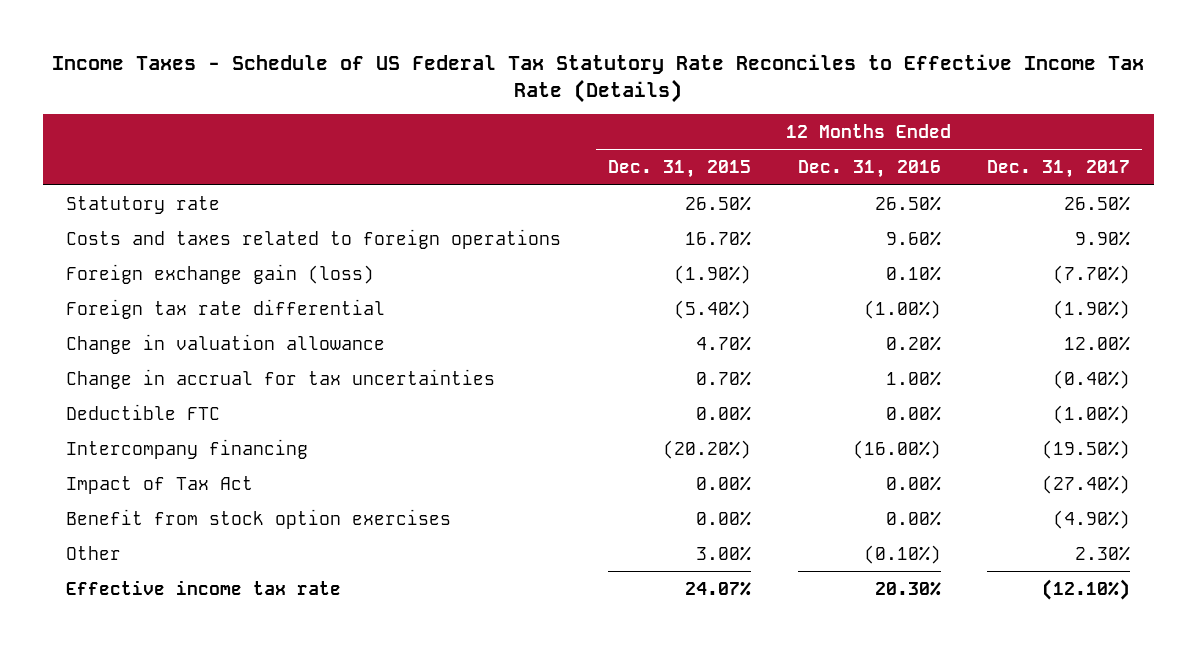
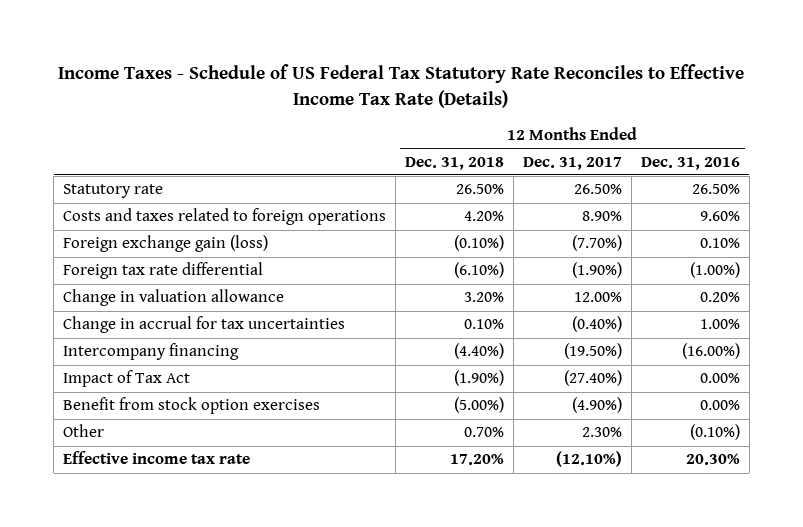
[607,160,751,179] Dec. 31, 2015 -> none
none -> [405,156,505,170] Dec. 31, 2018
[1075,230,1131,246] 9.90% -> [581,211,622,222] 8.90%
[66,403,221,420] Deductible FTC -> none

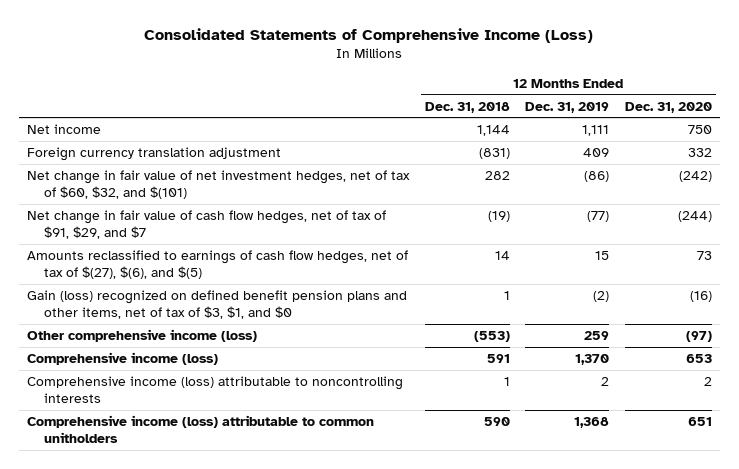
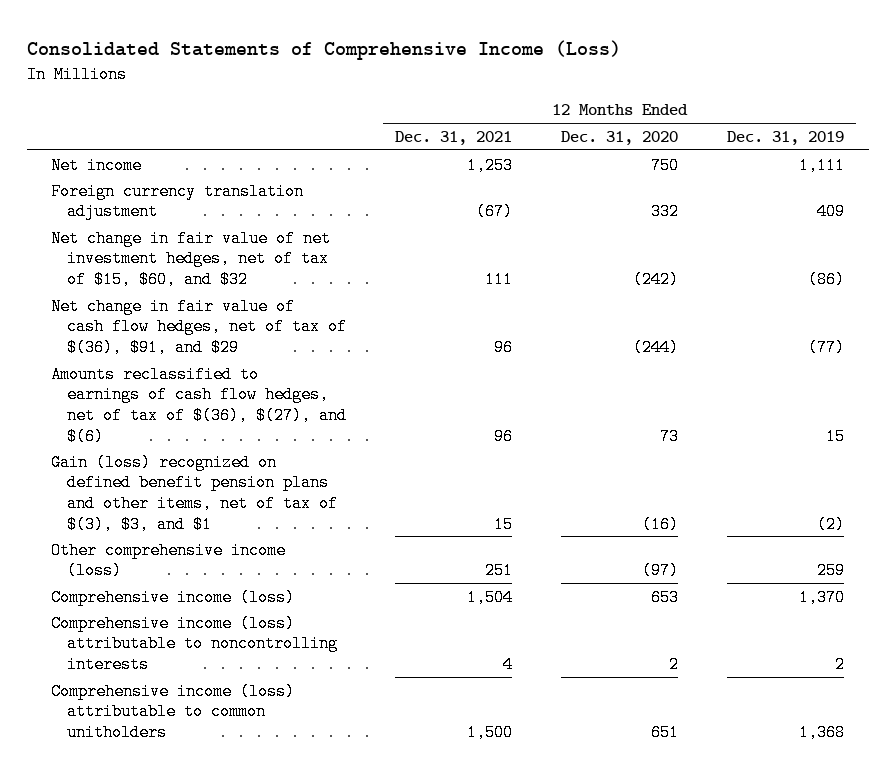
[424,101,510,113] Dec. 31, 2018 -> none
none -> [395,130,513,145] Dec. 31, 2021
[26,169,410,200] Net change in fair value of net investment hedges, net of tax of $60, $32, and $(101) -> [51,229,332,288] Net change in fair value of net investment hedges, net of tax of $15, $60, and $32
[26,209,386,240] Net change in fair value of cash flow hedges, net of tax of $91, $29, and $7 -> [51,297,347,356] Net change in fair value of cash flow hedges, net of tax of $(36), $91, and $29
[26,249,408,280] Amounts reclassified to earnings of cash flow hedges, net of tax of $(27), $(6), and $(5) -> [51,365,347,445] Amounts reclassified to earnings of cash flow hedges, net of tax of $(36), $(27), and $(6)
[26,289,407,320] Gain (loss) recognized on defined benefit pension plans and other items, net of tax of $3, $1, and $0 -> [51,453,338,533] Gain (loss) recognized on defined benefit pension plans and other items, net of tax of $(3), $3, and $1

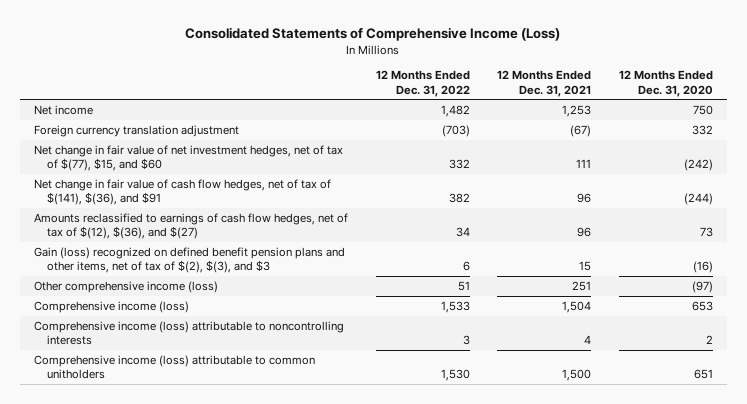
[727,130,845,145] Dec. 31, 2019 -> none
none -> [375,70,470,97] 12 Months Ended Dec. 31, 2022
[51,229,332,288] Net change in fair value of net investment hedges, net of tax of $15, $60, and $32 -> [33,145,343,172] Net change in fair value of net investment hedges, net of tax of $(77), $15, and $60
[51,297,347,356] Net change in fair value of cash flow hedges, net of tax of $(36), $91, and $29 -> [33,179,331,206] Net change in fair value of cash flow hedges, net of tax of $(141), $(36), and $91
[51,365,347,445] Amounts reclassified to earnings of cash flow hedges, net of tax of $(36), $(27), and $(6) -> [33,213,348,240] Amounts reclassified to earnings of cash flow hedges, net of tax of $(12), $(36), and $(27)
[51,453,338,533] Gain (loss) recognized on defined benefit pension plans and other items, net of tax of $(3), $3, and $1 -> [33,247,345,274] Gain (loss) recognized on defined benefit pension plans and other items, net of tax of $(2), $(3), and $3

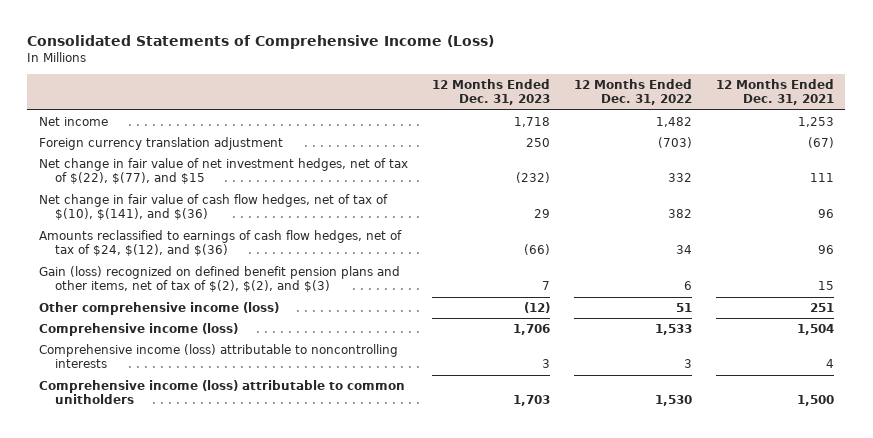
[619,70,714,97] 12 Months Ended Dec. 31, 2020 -> none
none -> [431,79,550,106] 12 Months Ended Dec. 31, 2023
[33,145,343,172] Net change in fair value of net investment hedges, net of tax of $(77), $15, and $60 -> [39,158,409,185] Net change in fair value of net investment hedges, net of tax of $(22), $(77), and $15
[33,179,331,206] Net change in fair value of cash flow hedges, net of tax of $(141), $(36), and $91 -> [39,194,389,221] Net change in fair value of cash flow hedges, net of tax of $(10), $(141), and $(36)
[33,213,348,240] Amounts reclassified to earnings of cash flow hedges, net of tax of $(12), $(36), and $(27) -> [39,230,403,257] Amounts reclassified to earnings of cash flow hedges, net of tax of $24, $(12), and $(36)
[33,247,345,274] Gain (loss) recognized on defined benefit pension plans and other items, net of tax of $(2), $(3), and $3 -> [39,266,401,293] Gain (loss) recognized on defined benefit pension plans and other items, net of tax of $(2), $(2), and $(3)

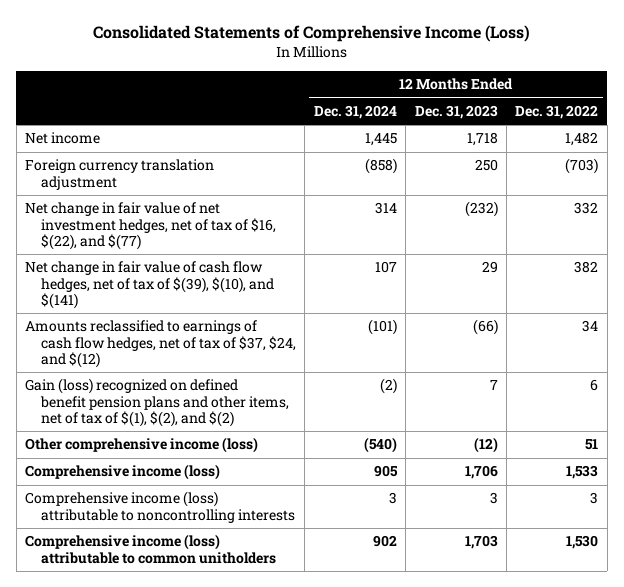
[715,79,834,106] 12 Months Ended Dec. 31, 2021 -> none
none -> [313,105,397,120] Dec. 31, 2024
[39,158,409,185] Net change in fair value of net investment hedges, net of tax of $(22), $(77), and $15 -> [25,202,277,250] Net change in fair value of net investment hedges, net of tax of $16, $(22), and $(77)
[39,194,389,221] Net change in fair value of cash flow hedges, net of tax of $(10), $(141), and $(36) -> [25,261,275,309] Net change in fair value of cash flow hedges, net of tax of $(39), $(10), and $(141)
[39,230,403,257] Amounts reclassified to earnings of cash flow hedges, net of tax of $24, $(12), and $(36) -> [25,320,297,368] Amounts reclassified to earnings of cash flow hedges, net of tax of $37, $24, and $(12)
[39,266,401,293] Gain (loss) recognized on defined benefit pension plans and other items, net of tax of $(2), $(2), and $(3) -> [25,378,290,427] Gain (loss) recognized on defined benefit pension plans and other items, net of tax of $(1), $(2), and $(2)

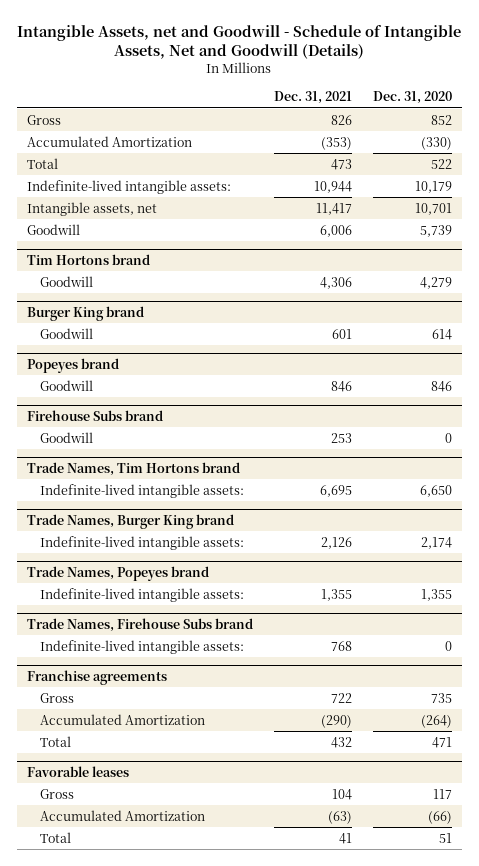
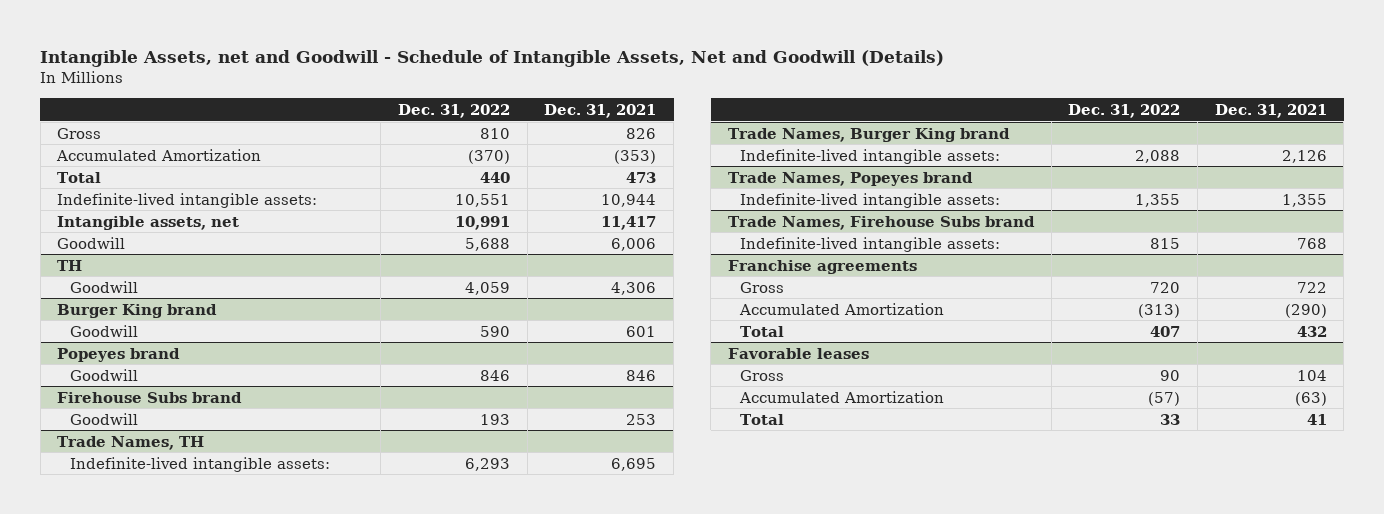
[372,91,452,105] Dec. 31, 2020 -> none
none -> [397,103,510,118] Dec. 31, 2022
[27,253,151,265] Tim Hortons brand -> [57,259,83,271] TH
[27,461,241,476] Trade Names, Tim Hortons brand -> none
none -> [57,435,205,450] Trade Names, TH

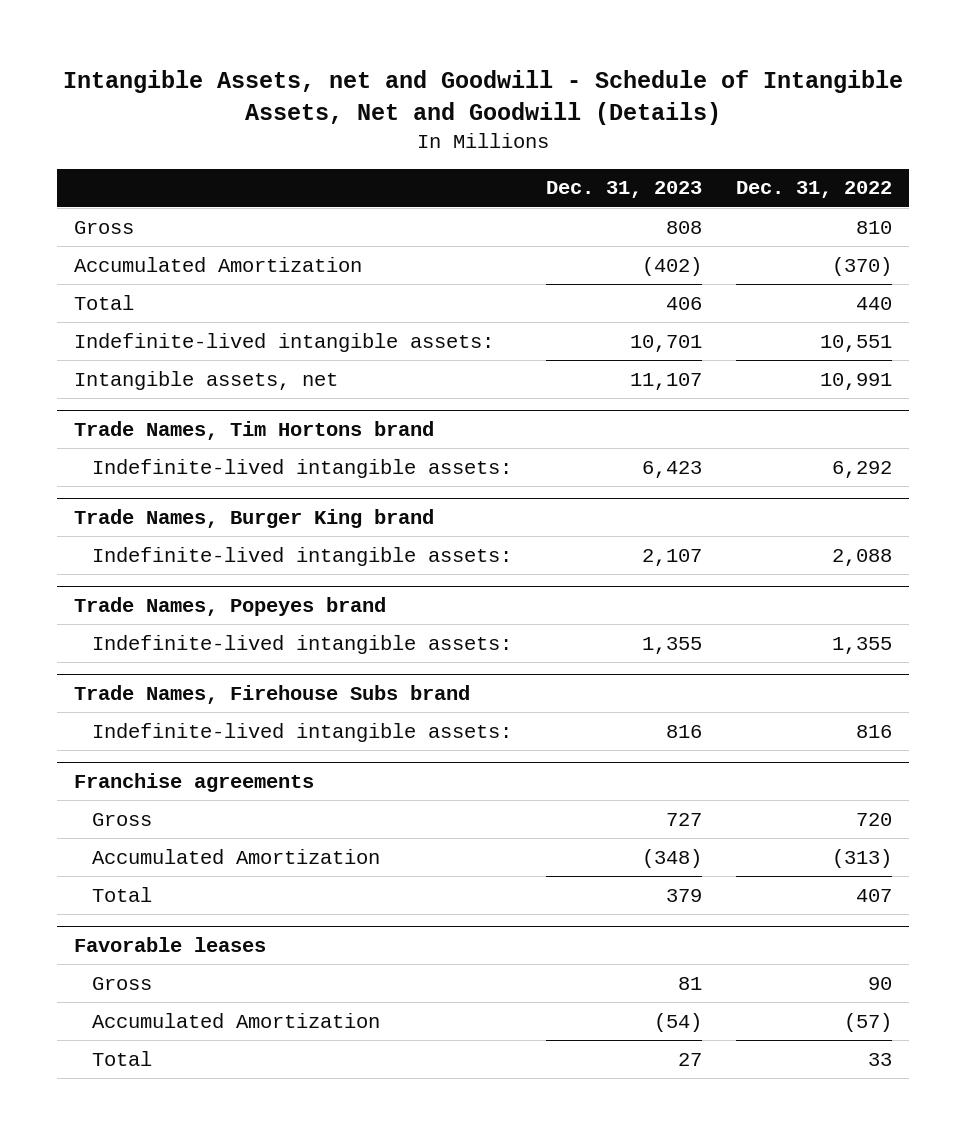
[544,103,657,118] Dec. 31, 2021 -> none
none -> [545,181,702,199] Dec. 31, 2023
[57,236,126,249] Goodwill -> none
[57,259,83,271] TH -> none
[69,280,138,293] Goodwill -> none
[57,303,218,318] Burger King brand -> none
[69,324,138,337] Goodwill -> none
[57,347,181,362] Popeyes brand -> none
[69,368,138,381] Goodwill -> none
[57,391,243,403] Firehouse Subs brand -> none
[69,412,138,425] Goodwill -> none
[57,435,205,450] Trade Names, TH -> none
none -> [73,420,434,440] Trade Names, Tim Hortons brand
[464,457,510,471] 6,293 -> [831,460,892,478] 6,292
[1150,237,1181,249] 815 -> [855,724,892,738] 816

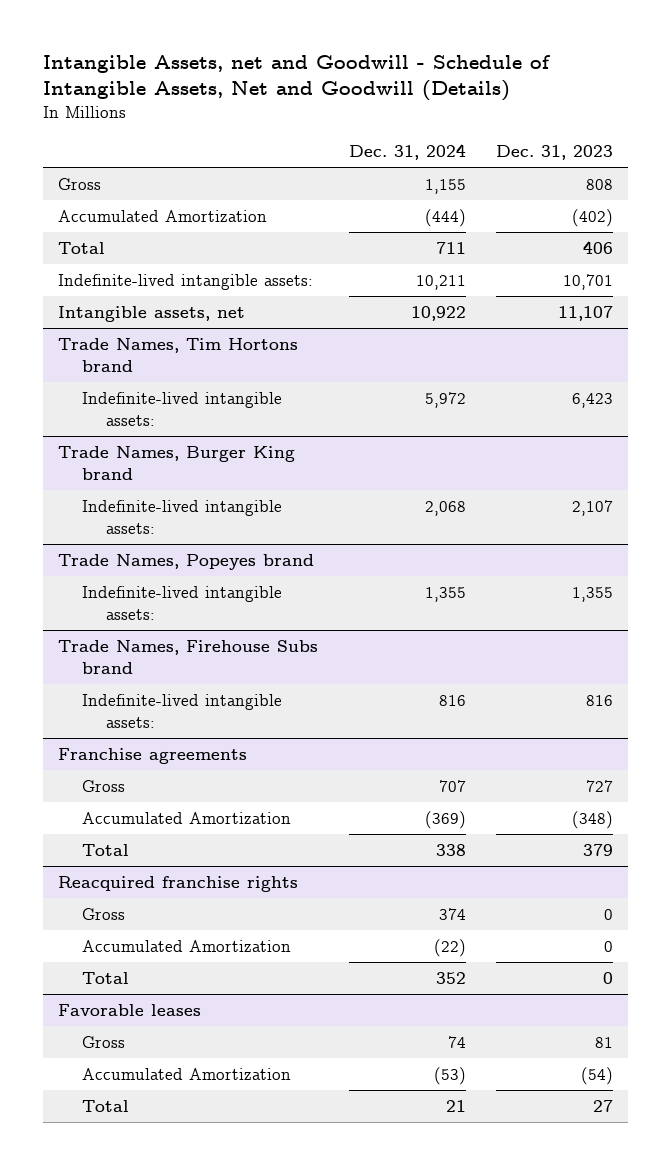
[735,181,892,199] Dec. 31, 2022 -> none
none -> [348,144,466,161] Dec. 31, 2024
none -> [57,875,298,892] Reacquired franchise rights
none -> [82,907,126,920] Gross
none -> [82,939,292,952] Accumulated Amortization
none -> [82,971,130,984] Total

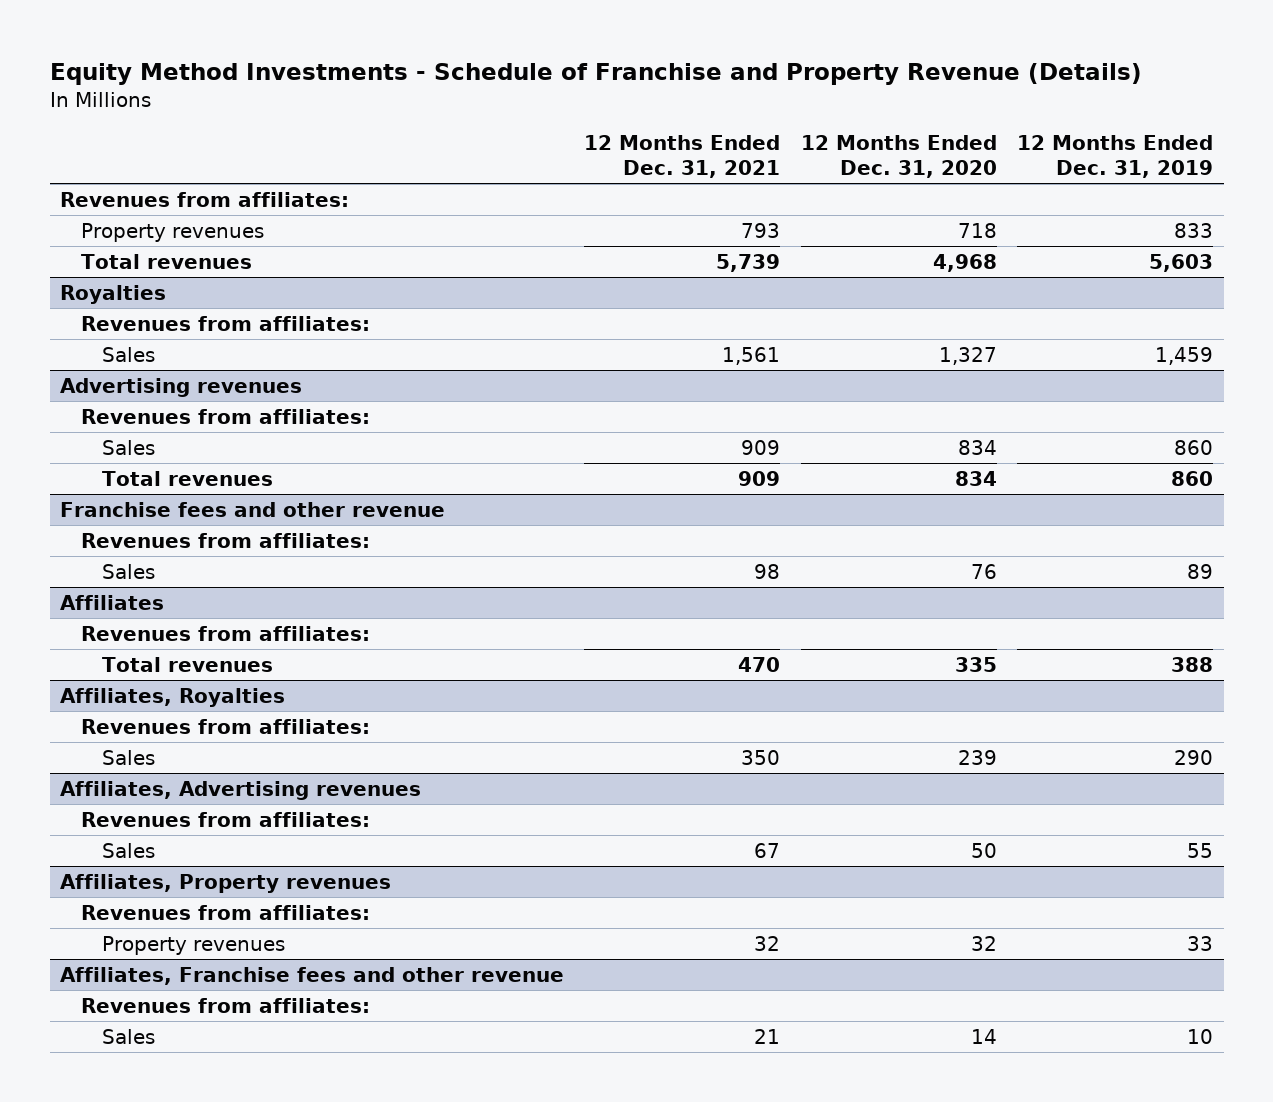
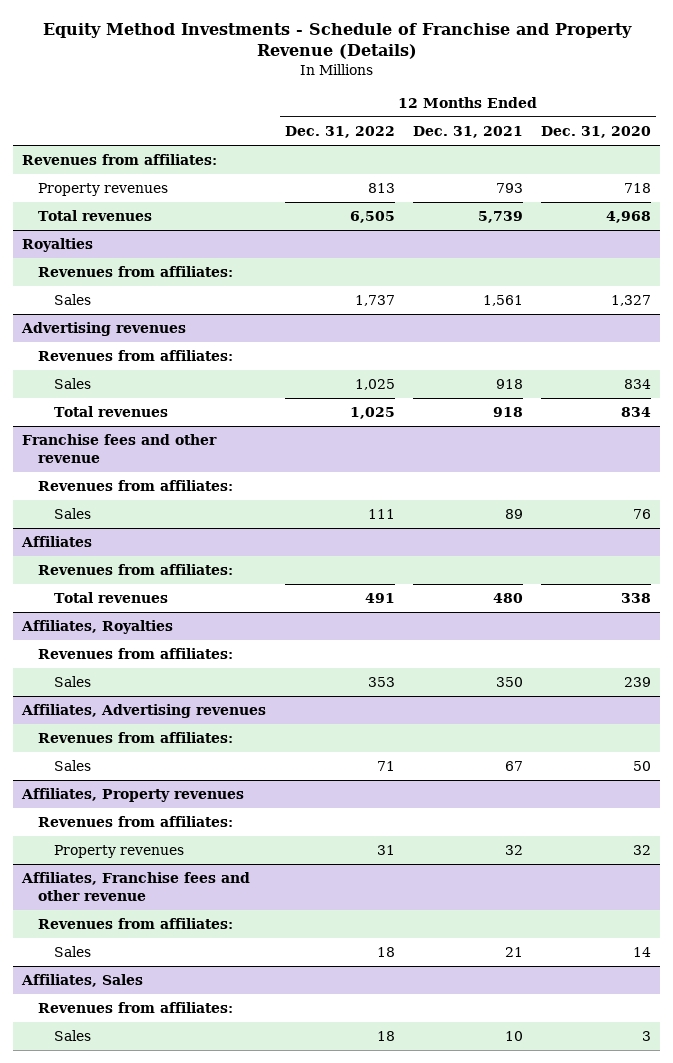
[1017,134,1214,178] 12 Months Ended Dec. 31, 2019 -> none
none -> [284,126,395,139] Dec. 31, 2022
[741,439,781,455] 909 -> [495,379,523,390] 918
[738,470,781,486] 909 -> [492,407,523,418] 918
[754,563,781,579] 98 -> [504,509,523,520] 89
[738,656,781,672] 470 -> [492,593,523,604] 480
[954,656,997,672] 335 -> [620,593,651,604] 338
none -> [21,974,144,988] Affiliates, Sales
none -> [38,1002,234,1014] Revenues from affiliates:
none -> [53,1030,91,1042] Sales

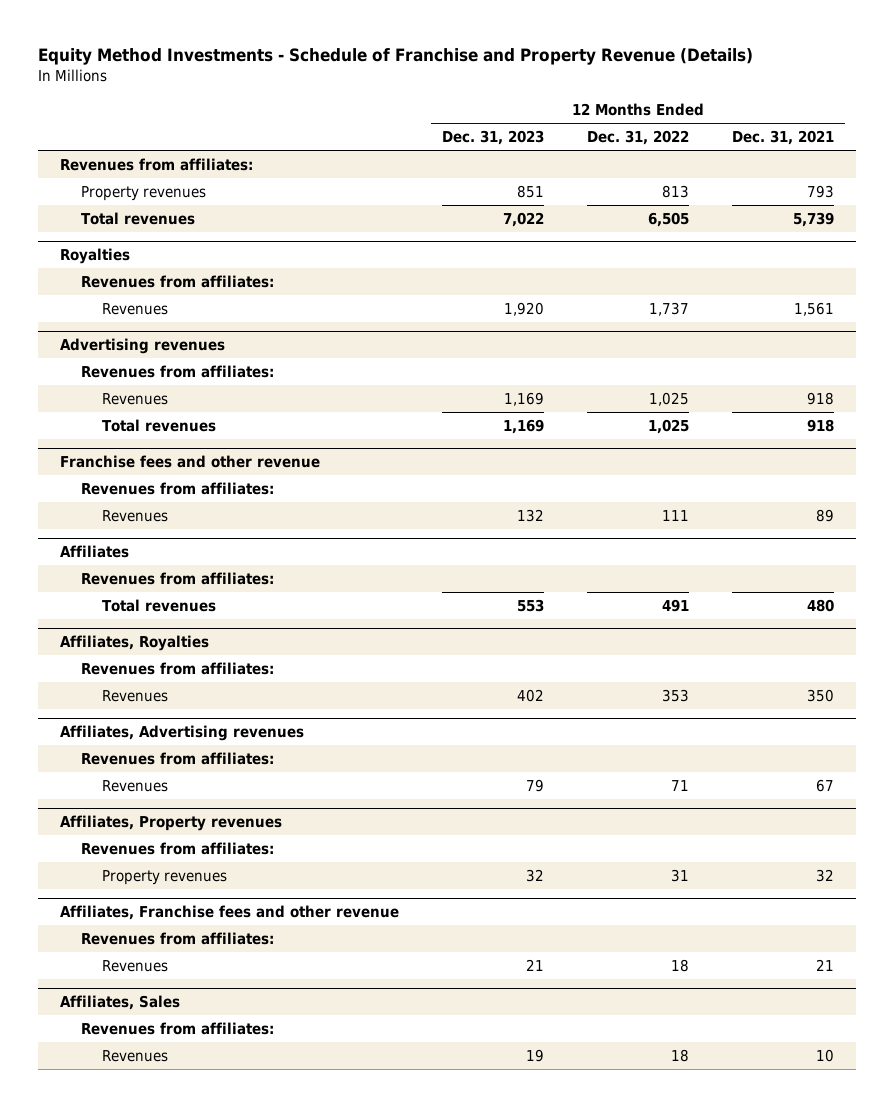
[540,126,651,139] Dec. 31, 2020 -> none
none -> [441,130,544,146] Dec. 31, 2023
[53,294,91,306] Sales -> [102,302,169,315] Revenues
[53,378,91,390] Sales -> [102,392,169,405] Revenues
[53,508,91,520] Sales -> [102,509,169,522] Revenues
[53,676,91,688] Sales -> [102,689,169,702] Revenues
[53,760,91,772] Sales -> [102,779,169,792] Revenues
[53,946,91,958] Sales -> [102,959,169,972] Revenues
[53,1030,91,1042] Sales -> [102,1049,169,1062] Revenues

